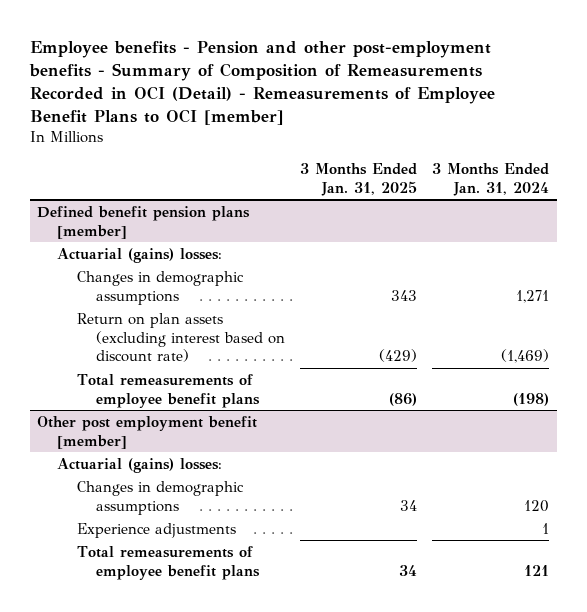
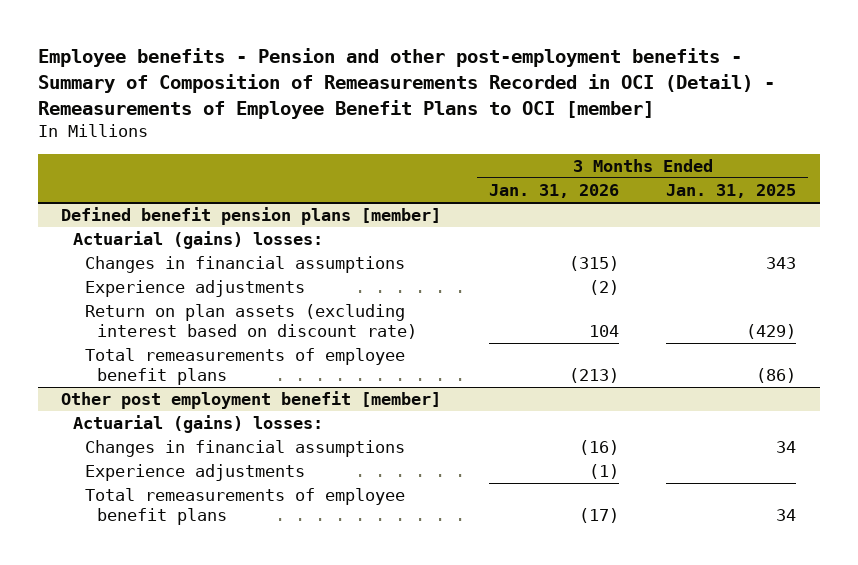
[432,162,550,196] 3 Months Ended Jan. 31, 2024 -> none
none -> [488,183,619,198] Jan. 31, 2026
[76,270,244,305] Changes in demographic assumptions -> [85,256,406,274] Changes in financial assumptions
none -> [85,280,306,298] Experience adjustments
[76,480,244,515] Changes in demographic assumptions -> [85,440,406,458] Changes in financial assumptions

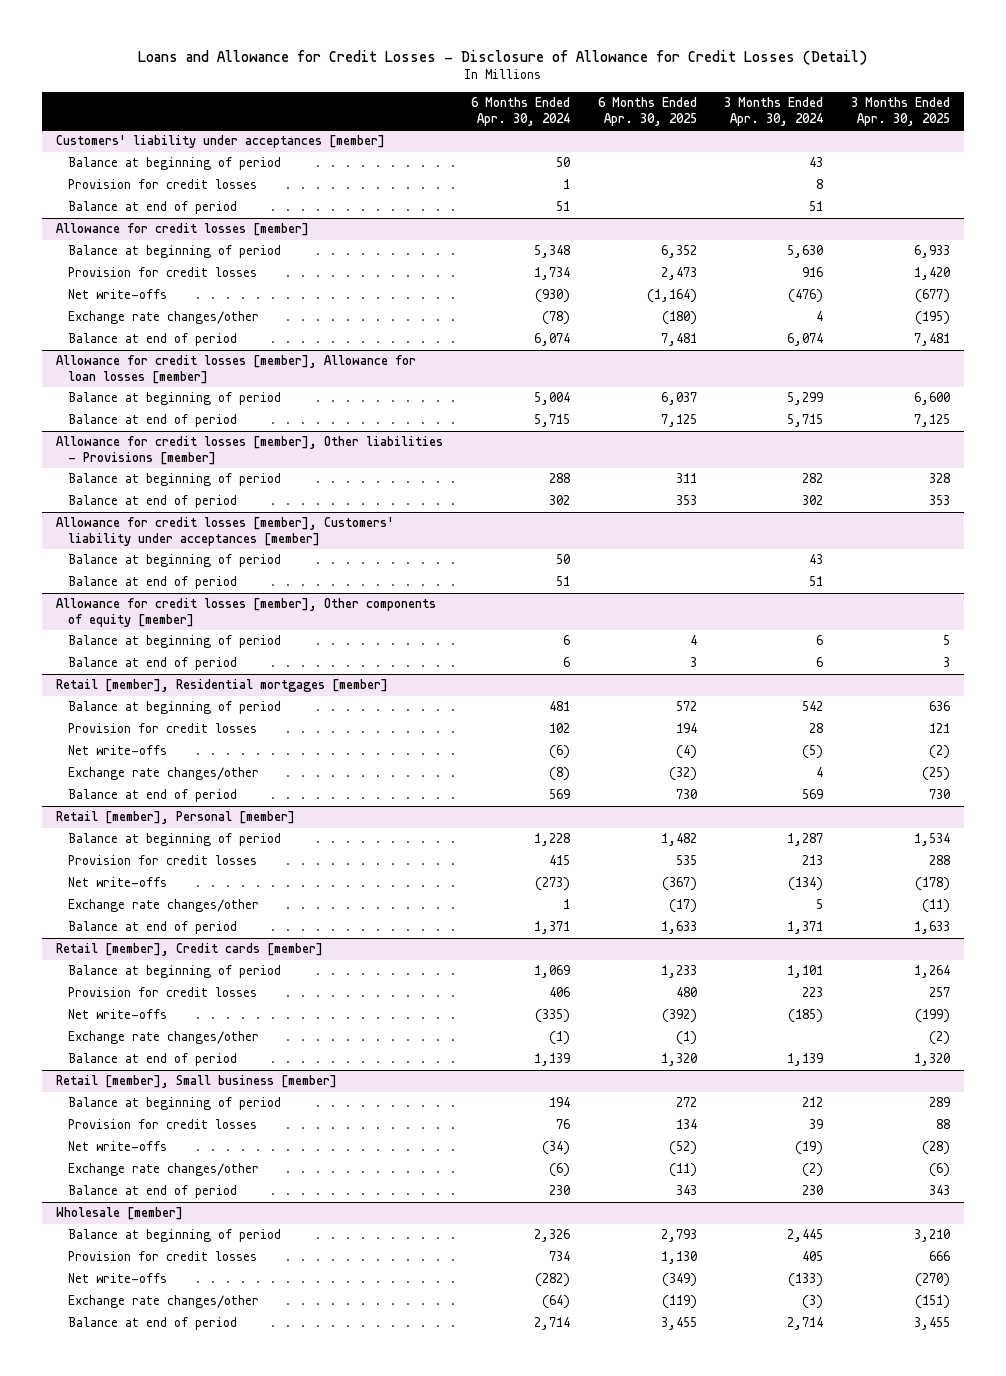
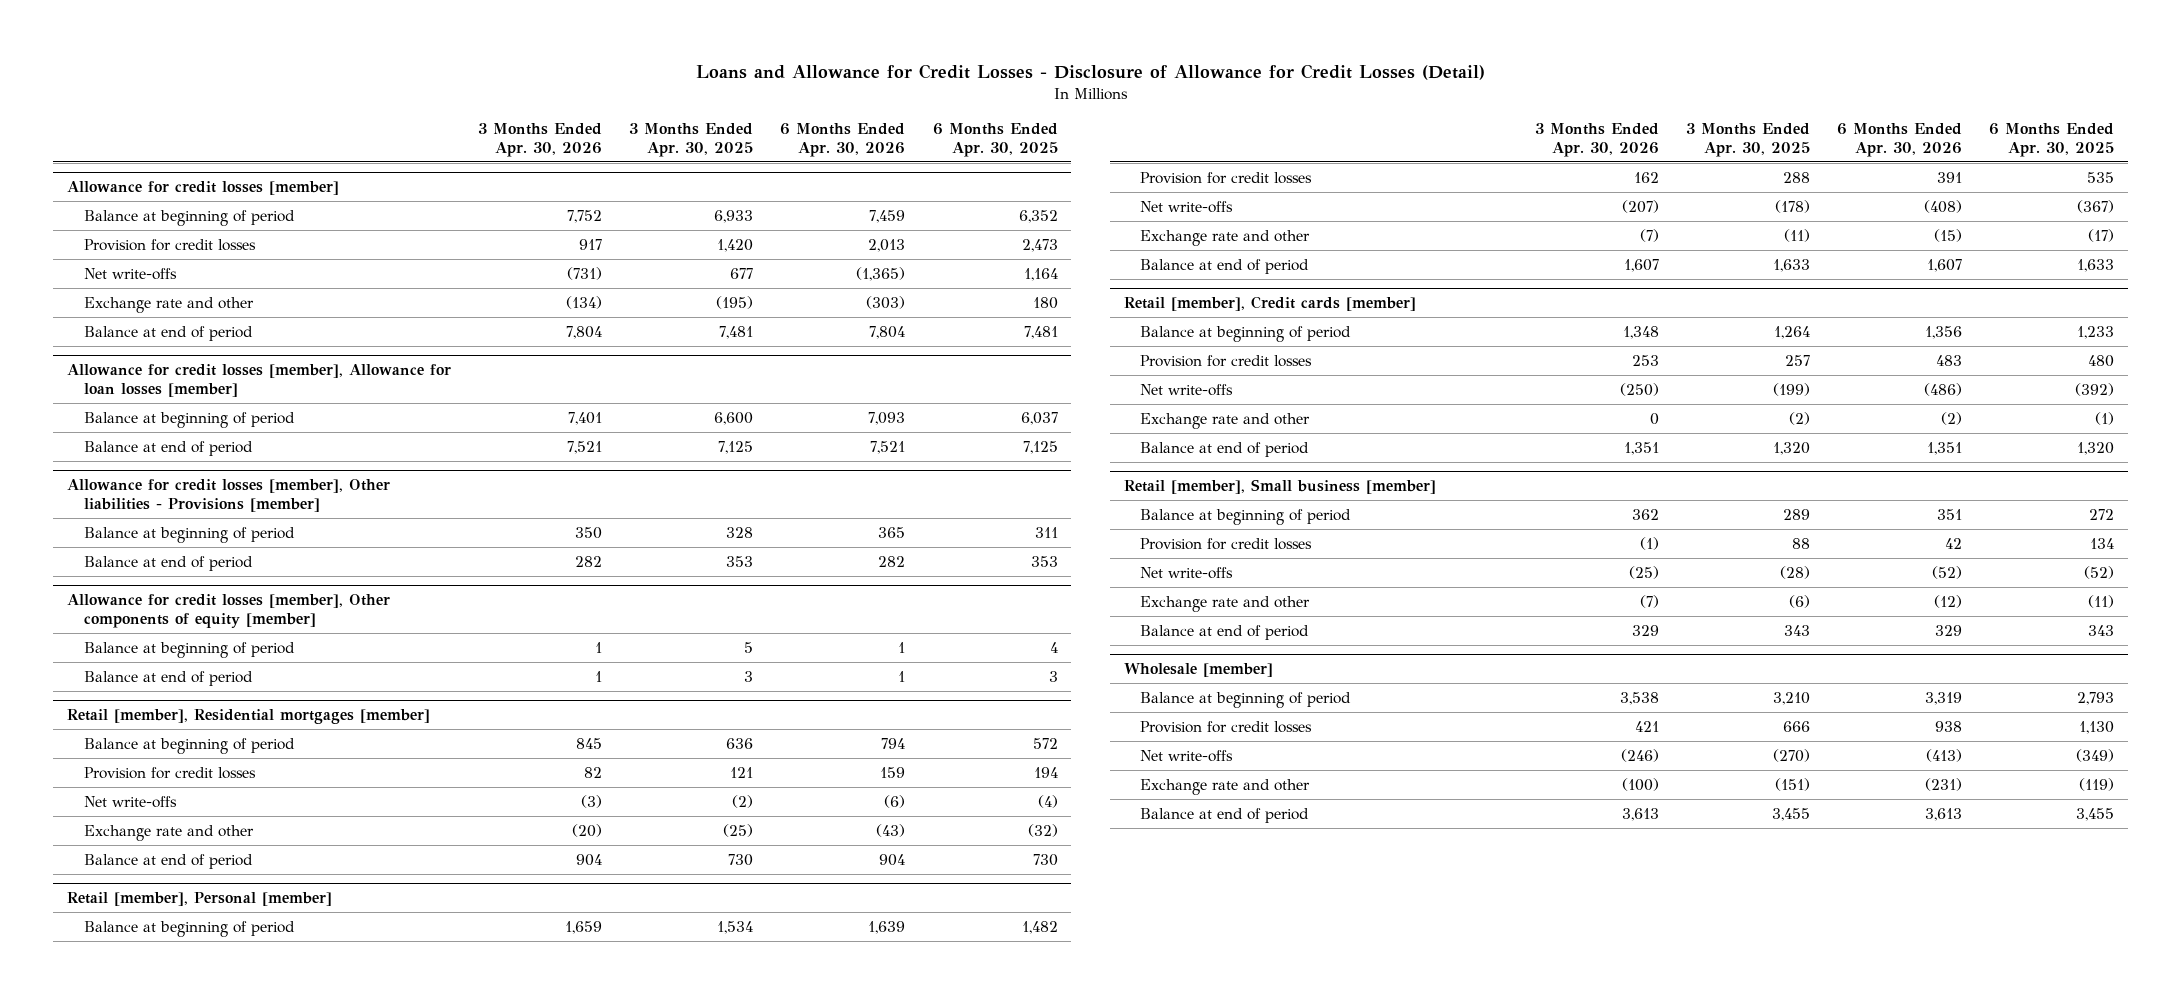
[470,97,570,126] 6 Months Ended Apr. 30, 2024 -> none
[724,97,824,126] 3 Months Ended Apr. 30, 2024 -> none
none -> [478,122,603,158] 3 Months Ended Apr. 30, 2026
none -> [780,122,906,158] 6 Months Ended Apr. 30, 2026
[56,135,386,149] Customers' liability under acceptances [member] -> none
[68,157,282,171] Balance at beginning of period -> none
[68,179,258,190] Provision for credit losses -> none
[68,201,238,215] Balance at end of period -> none
[646,289,697,304] (1,164) -> [1023,267,1058,281] 1,164
[915,289,951,304] (677) -> [730,267,754,279] 677
[68,311,260,325] Exchange rate changes/other -> [83,296,254,313] Exchange rate and other
[661,311,697,326] (180) -> [1032,296,1058,309] 180
[56,517,395,546] Allowance for credit losses [member], Customers' liability under acceptances [member] -> none
[68,554,282,568] Balance at beginning of period -> none
[68,576,238,590] Balance at end of period -> none
[68,767,260,781] Exchange rate changes/other -> [83,824,254,841] Exchange rate and other
[68,899,260,913] Exchange rate changes/other -> [1140,229,1311,246] Exchange rate and other
[68,1031,260,1045] Exchange rate changes/other -> [1140,412,1311,429] Exchange rate and other
[68,1163,260,1177] Exchange rate changes/other -> [1140,595,1311,612] Exchange rate and other
[68,1295,260,1309] Exchange rate changes/other -> [1140,778,1311,795] Exchange rate and other

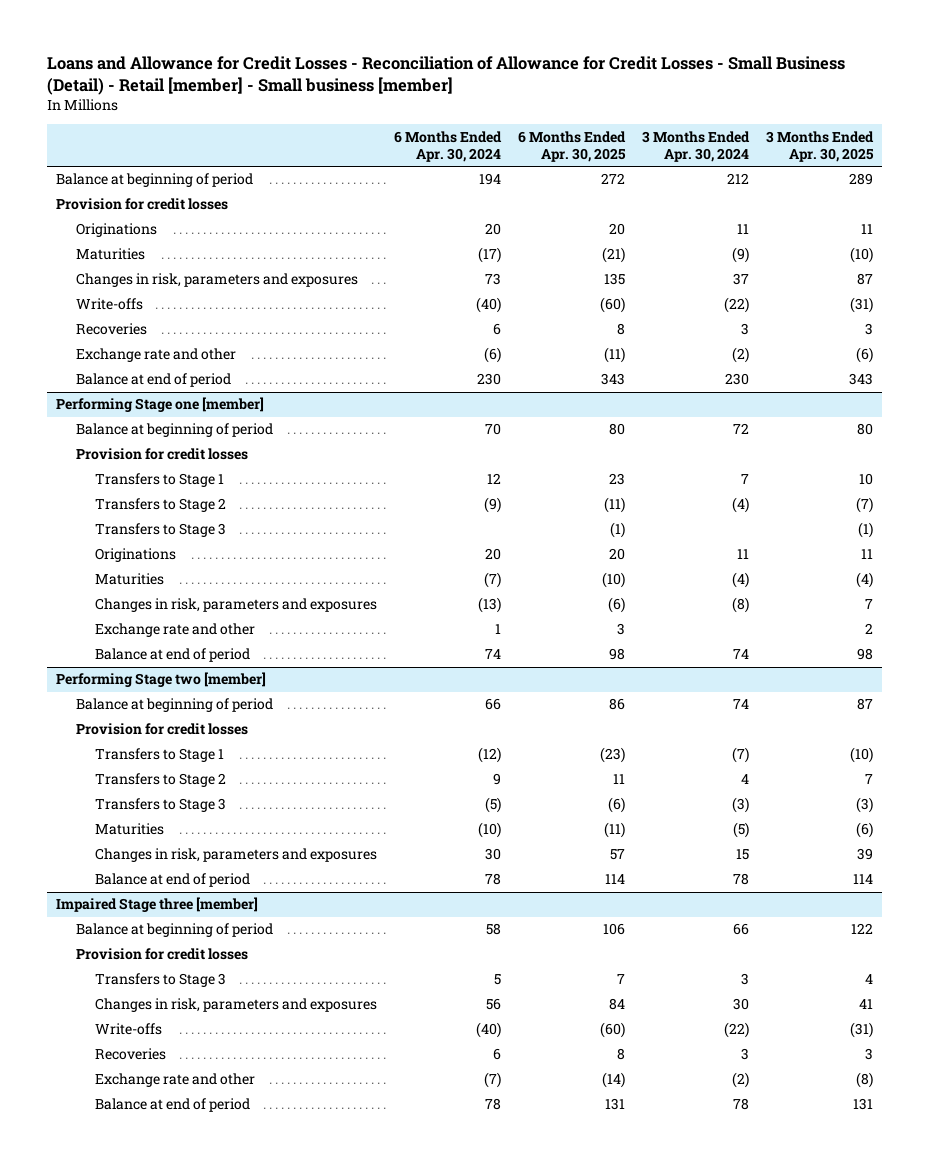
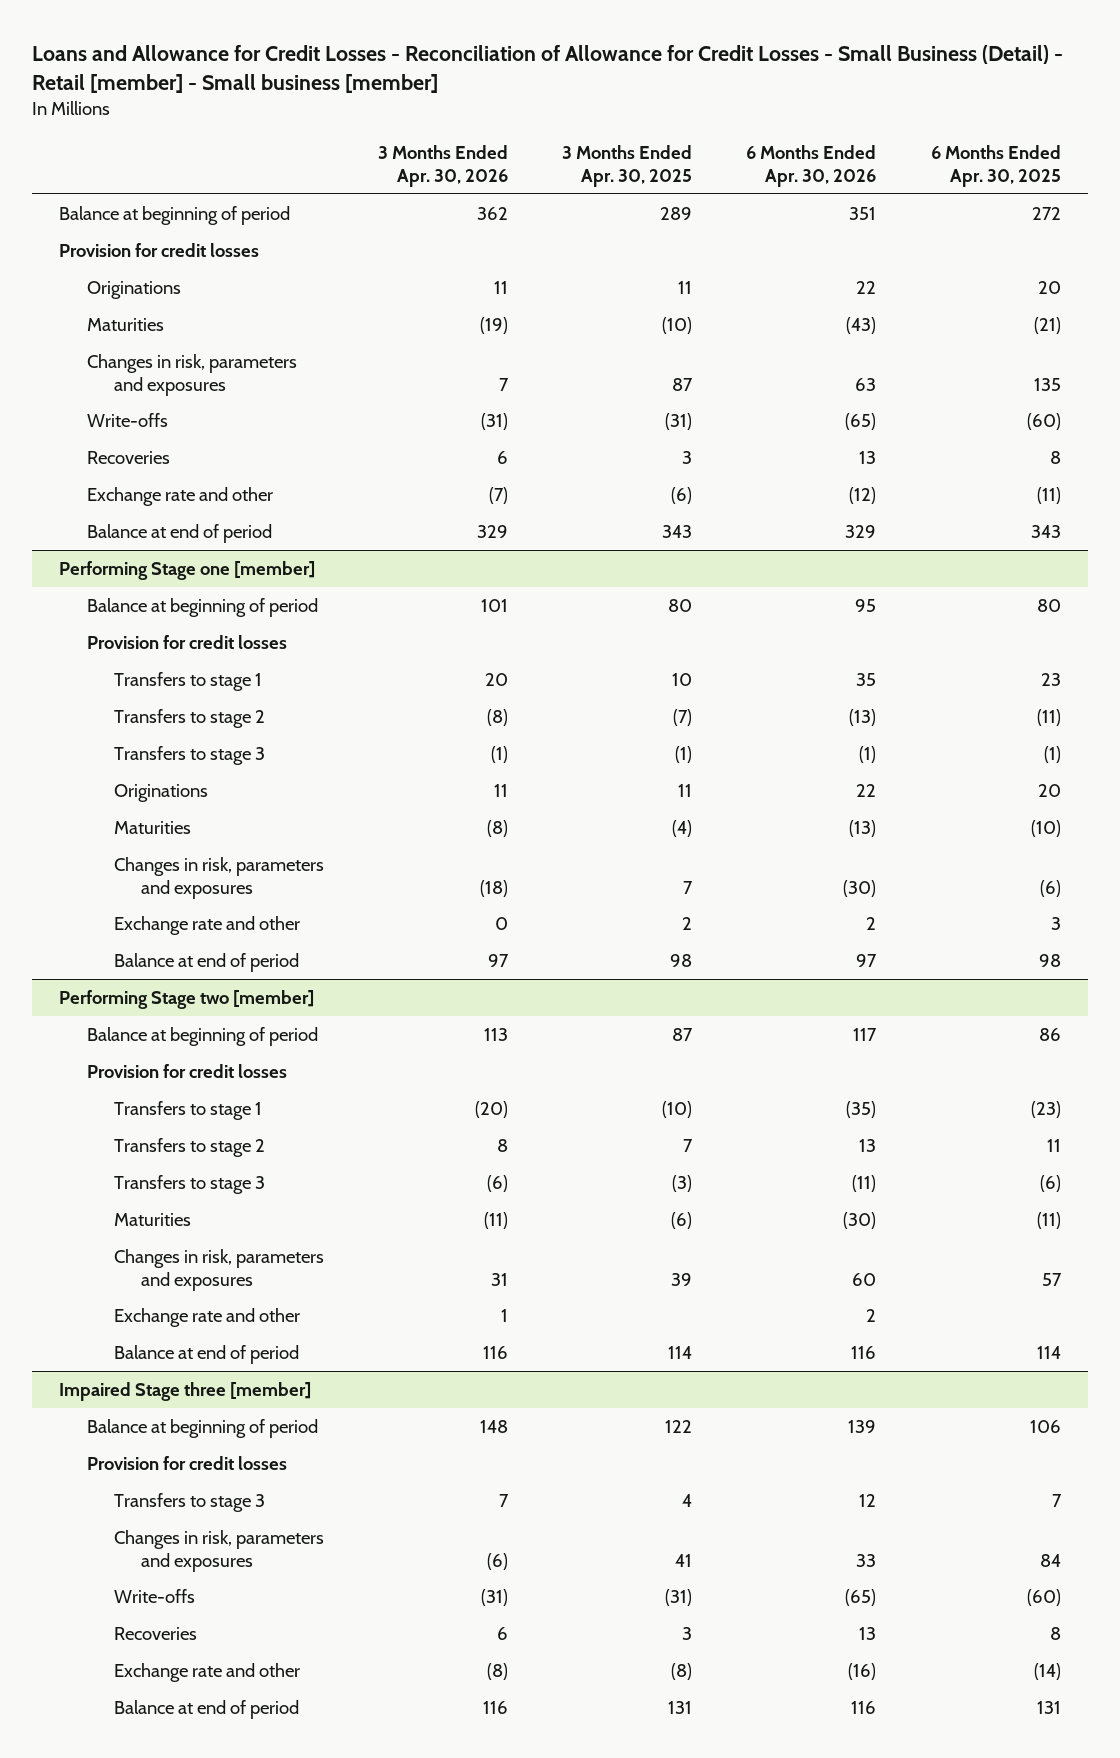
[394,130,503,163] 6 Months Ended Apr. 30, 2024 -> none
[642,130,751,163] 3 Months Ended Apr. 30, 2024 -> none
none -> [377,144,508,187] 3 Months Ended Apr. 30, 2026
none -> [746,144,877,187] 6 Months Ended Apr. 30, 2026
[95,473,225,488] Transfers to Stage 1 -> [113,671,262,691] Transfers to stage 1
[95,498,227,513] Transfers to Stage 2 -> [113,708,265,728] Transfers to stage 2
[95,523,227,538] Transfers to Stage 3 -> [113,745,265,765] Transfers to stage 3
[95,748,225,763] Transfers to Stage 1 -> [113,1100,262,1120] Transfers to stage 1
[95,773,227,788] Transfers to Stage 2 -> [113,1137,265,1157] Transfers to stage 2
[95,798,227,813] Transfers to Stage 3 -> [113,1174,265,1194] Transfers to stage 3
none -> [113,1307,300,1327] Exchange rate and other
[95,973,227,988] Transfers to Stage 3 -> [113,1492,265,1512] Transfers to stage 3

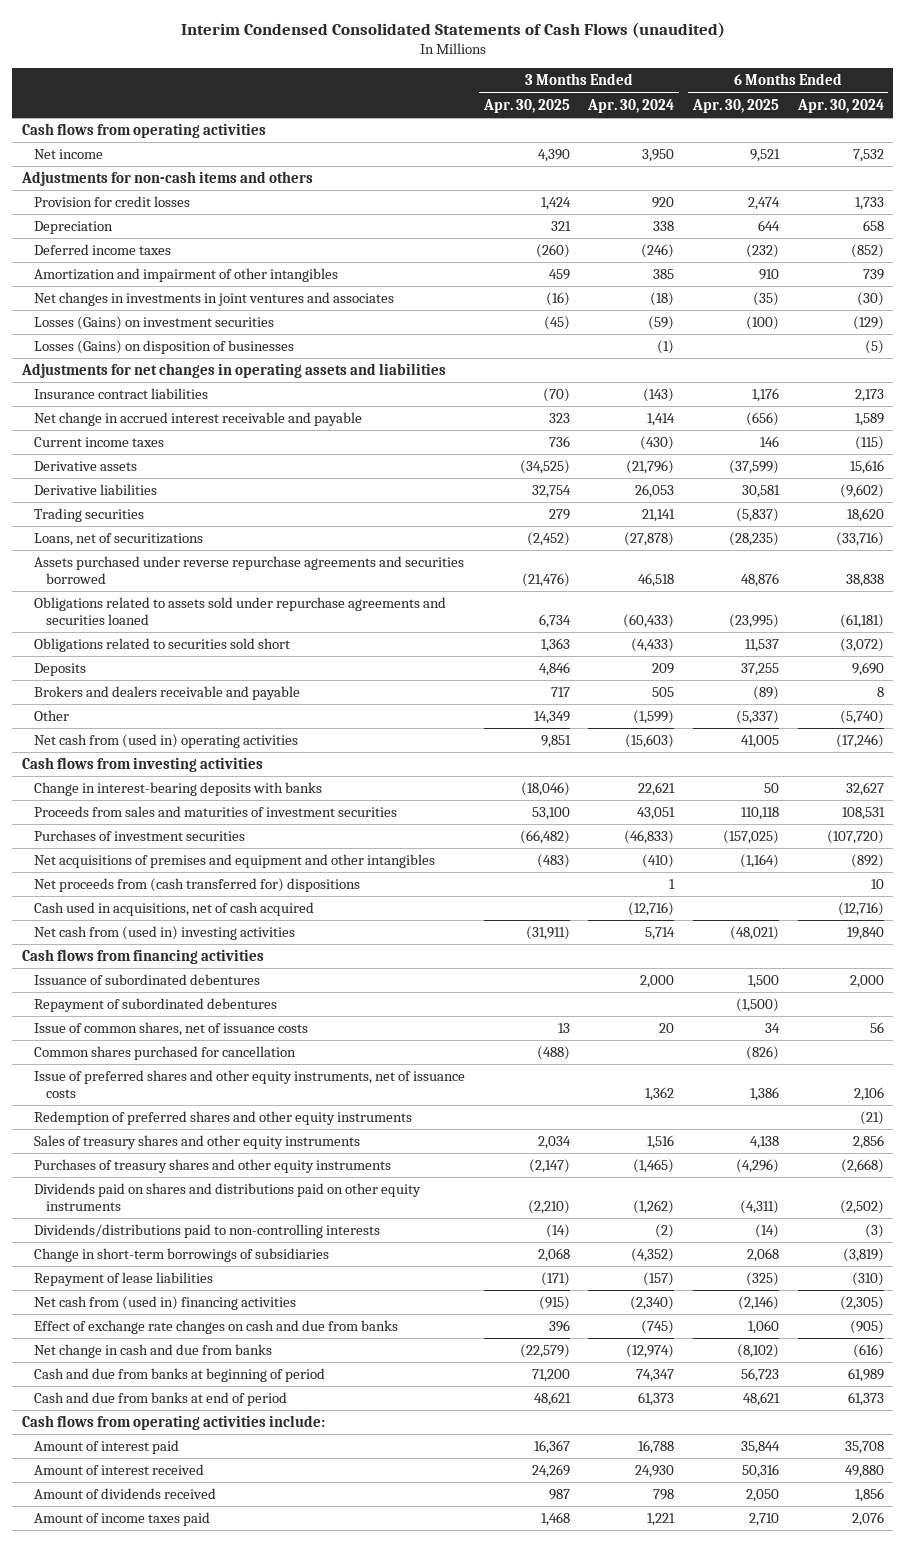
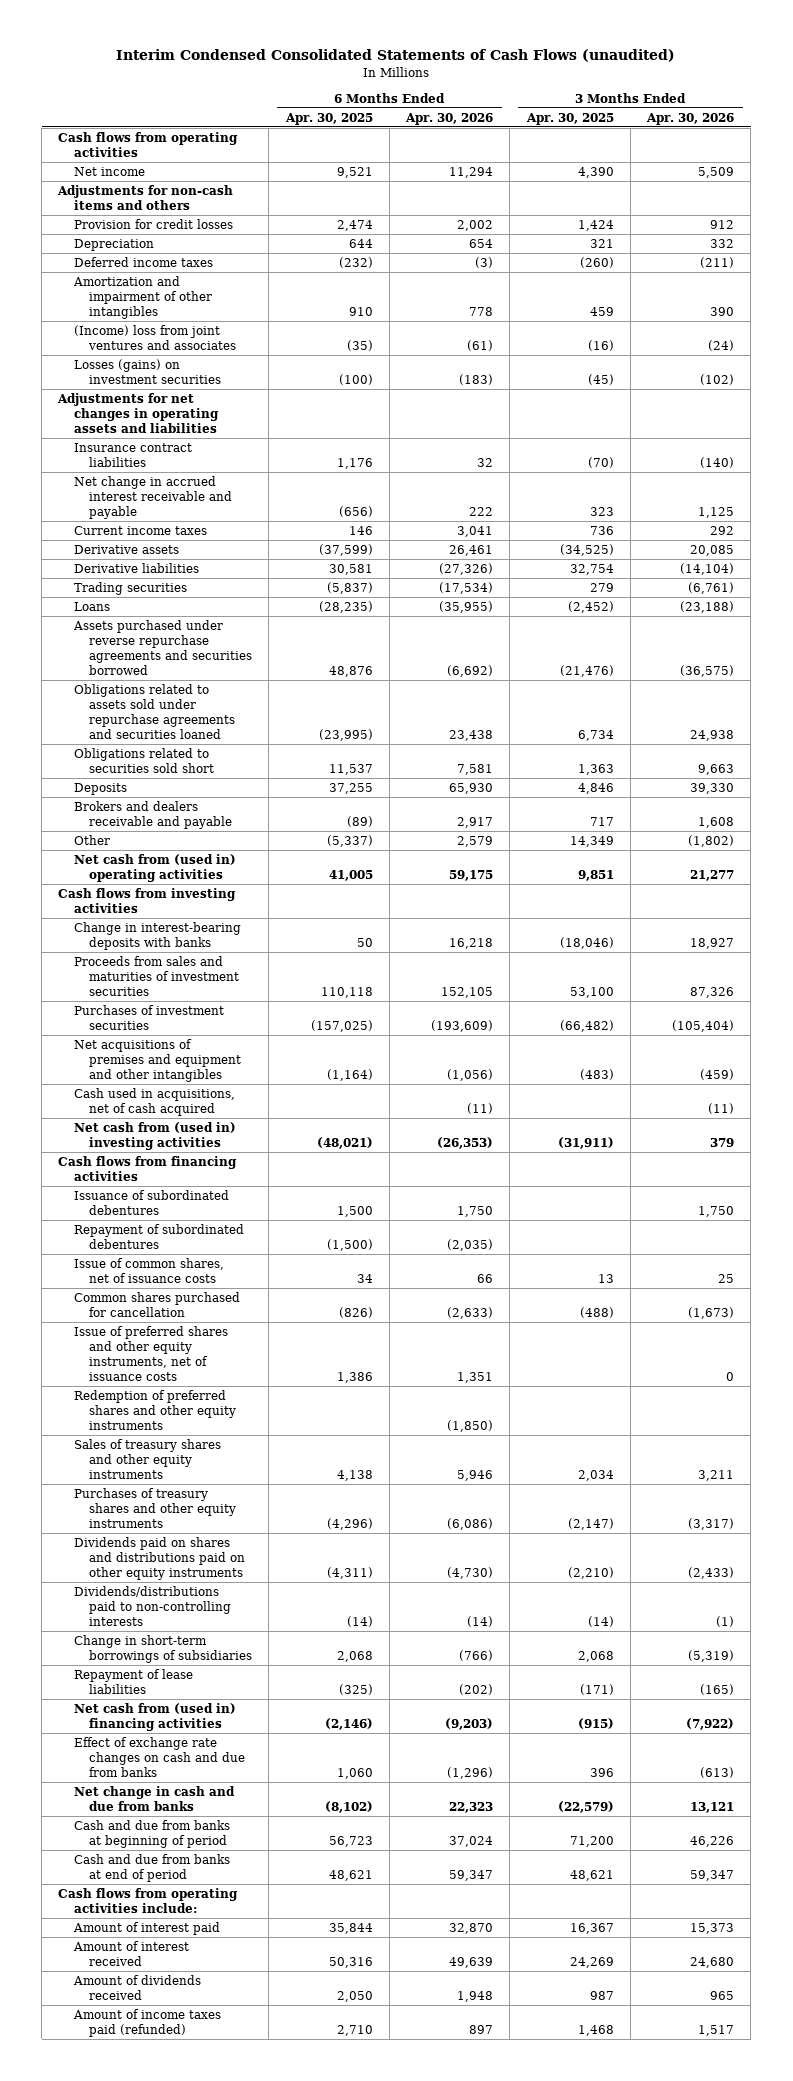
[587,98,675,113] Apr. 30, 2024 -> none
[796,98,884,113] Apr. 30, 2024 -> none
none -> [405,112,494,125] Apr. 30, 2026
none -> [646,112,735,125] Apr. 30, 2026
[33,340,294,355] Losses (Gains) on disposition of businesses -> none
[33,292,394,307] Net changes in investments in joint ventures and associates -> [73,324,237,350] (Income) loss from joint ventures and associates
[33,316,274,331] Losses (Gains) on investment securities -> [73,358,222,384] Losses (gains) on investment securities
[33,533,203,547] Loans, net of securitizations -> [73,601,110,611] Loans
[33,878,360,893] Net proceeds from (cash transferred for) dispositions -> none
[33,1512,210,1527] Amount of income taxes paid -> [72,2008,221,2037] Amount of income taxes paid (refunded)

